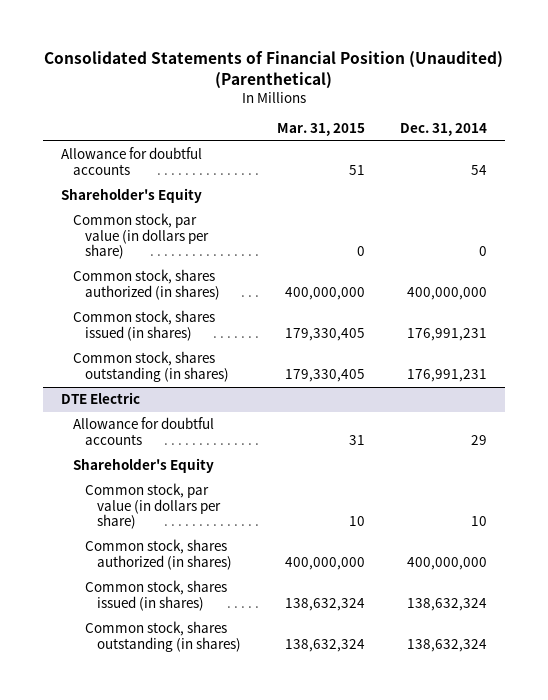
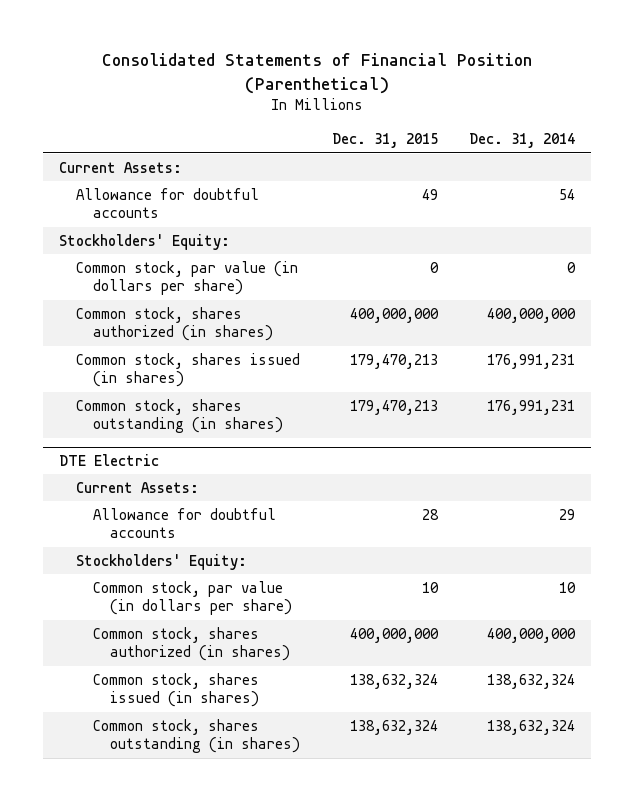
[44,50,504,89] Consolidated Statements of Financial Position (Unaudited) (Parenthetical) -> [101,53,532,94] Consolidated Statements of Financial Position (Parenthetical)
[276,123,365,137] Mar. 31, 2015 -> none
none -> [331,133,438,149] Dec. 31, 2015
none -> [58,161,182,173] Current Assets:
[61,188,203,204] Shareholder's Equity -> [58,233,230,250] Stockholders' Equity:
none -> [75,481,199,493] Current Assets:
[73,458,215,474] Shareholder's Equity -> [75,553,247,570] Stockholders' Equity:

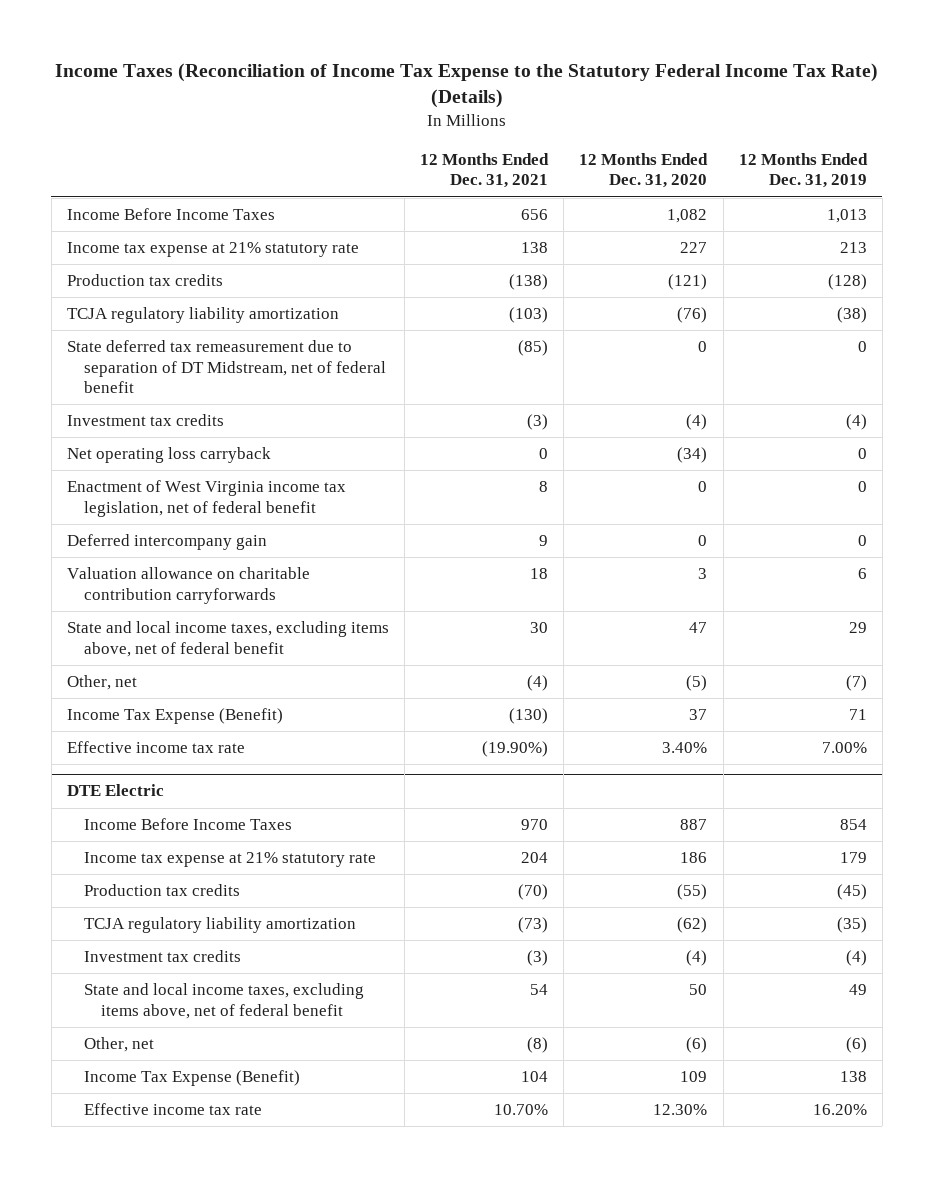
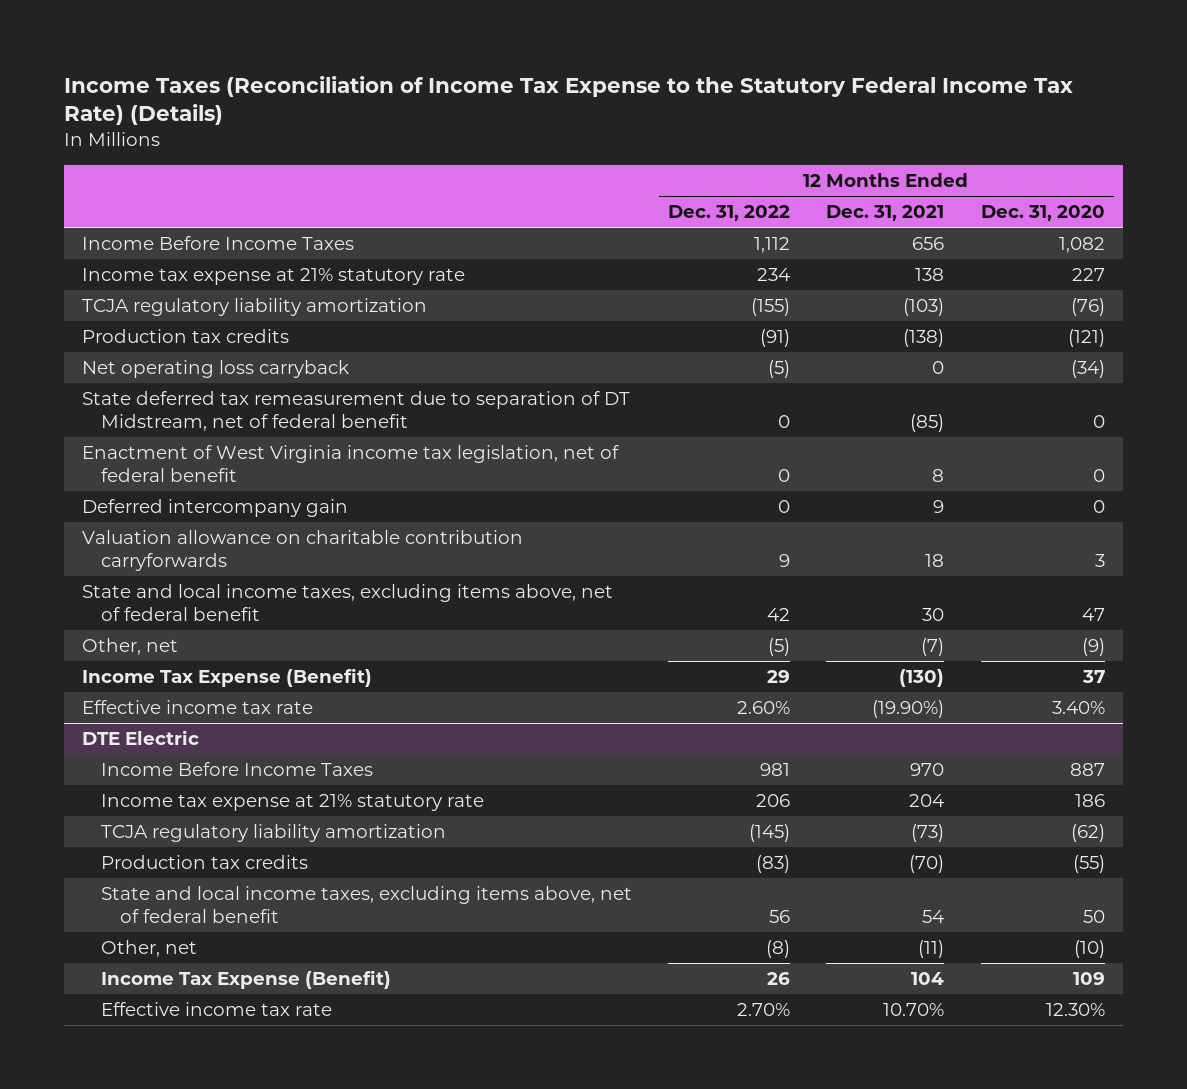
[738,152,868,189] 12 Months Ended Dec. 31, 2019 -> none
none -> [668,205,791,222] Dec. 31, 2022
[67,414,225,427] Investment tax credits -> none
[67,274,224,287] Production tax credits -> [82,329,290,344] Production tax credits
[67,340,387,394] State deferred tax remeasurement due to separation of DT Midstream, net of federal benefit -> [82,391,631,431] State deferred tax remeasurement due to separation of DT Midstream, net of federal benefit
[527,675,549,692] (4) -> [921,638,945,657] (7)
[686,675,708,692] (5) -> [1081,638,1105,657] (9)
[84,950,242,963] Investment tax credits -> none
[84,884,241,897] Production tax credits -> [100,855,308,870] Production tax credits
[527,1037,549,1054] (8) -> [918,940,945,959] (11)
[686,1037,708,1054] (6) -> [1073,940,1105,959] (10)

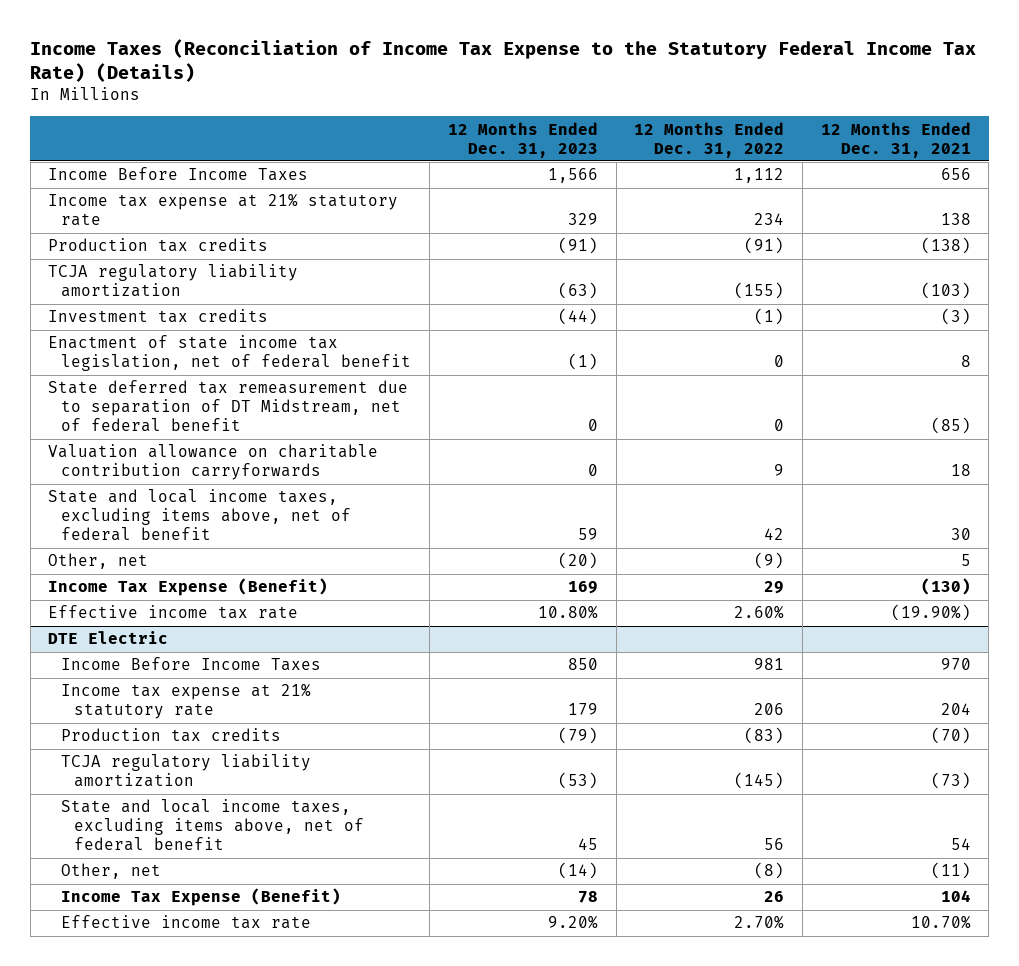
[980,205,1105,222] Dec. 31, 2020 -> none
none -> [447,121,598,158] 12 Months Ended Dec. 31, 2023
[82,360,350,379] Net operating loss carryback -> none
[82,298,428,317] TCJA regulatory liability amortization -> [48,264,299,298] TCJA regulatory liability amortization
none -> [48,309,269,324] Investment tax credits
none -> [48,335,412,372] Enactment of state income tax legislation, net of federal benefit
[82,445,620,482] Enactment of West Virginia income tax legislation, net of federal benefit -> none
[82,499,349,518] Deferred intercompany gain -> none
[768,638,791,657] (5) -> [754,552,785,570] (9)
[921,638,945,657] (7) -> [960,554,971,567] 5
[100,824,446,843] TCJA regulatory liability amortization -> [61,754,312,788] TCJA regulatory liability amortization

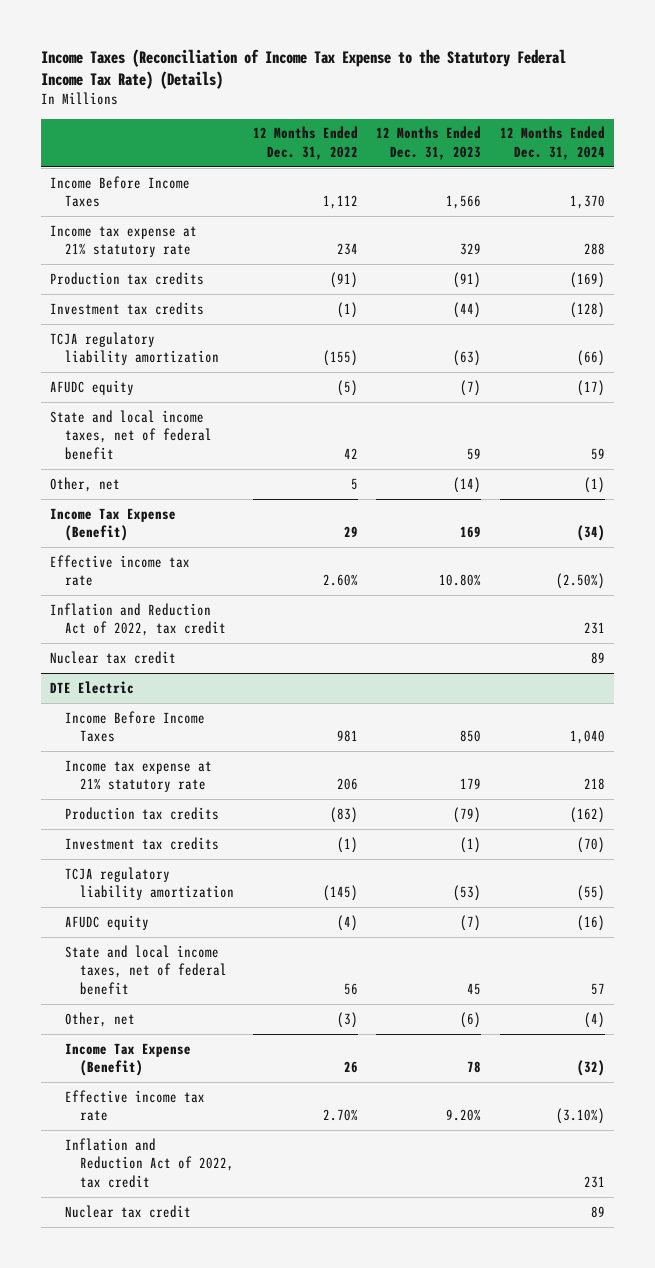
[820,121,971,158] 12 Months Ended Dec. 31, 2021 -> none
none -> [499,126,605,160] 12 Months Ended Dec. 31, 2024
[48,335,412,372] Enactment of state income tax legislation, net of federal benefit -> none
[48,380,409,433] State deferred tax remeasurement due to separation of DT Midstream, net of federal benefit -> none
[48,444,379,481] Valuation allowance on charitable contribution carryforwards -> none
[48,264,299,298] TCJA regulatory liability amortization -> [50,331,220,366] TCJA regulatory liability amortization
none -> [50,379,135,395] AFUDC equity
[48,489,352,542] State and local income taxes, excluding items above, net of federal benefit -> [50,409,213,460] State and local income taxes, net of federal benefit
[557,552,598,570] (20) -> [453,476,482,493] (14)
[754,552,785,570] (9) -> [350,477,358,490] 5
none -> [50,602,227,637] Inflation and Reduction Act of 2022, tax credit
none -> [50,650,177,664] Nuclear tax credit
none -> [65,836,220,850] Investment tax credits
none -> [65,914,150,930] AFUDC equity
[61,799,365,852] State and local income taxes, excluding items above, net of federal benefit -> [65,944,228,995] State and local income taxes, net of federal benefit
[557,862,598,880] (14) -> [460,1011,482,1028] (6)
[754,862,785,880] (8) -> [336,1011,358,1028] (3)
none -> [65,1137,235,1188] Inflation and Reduction Act of 2022, tax credit
none -> [65,1204,192,1218] Nuclear tax credit

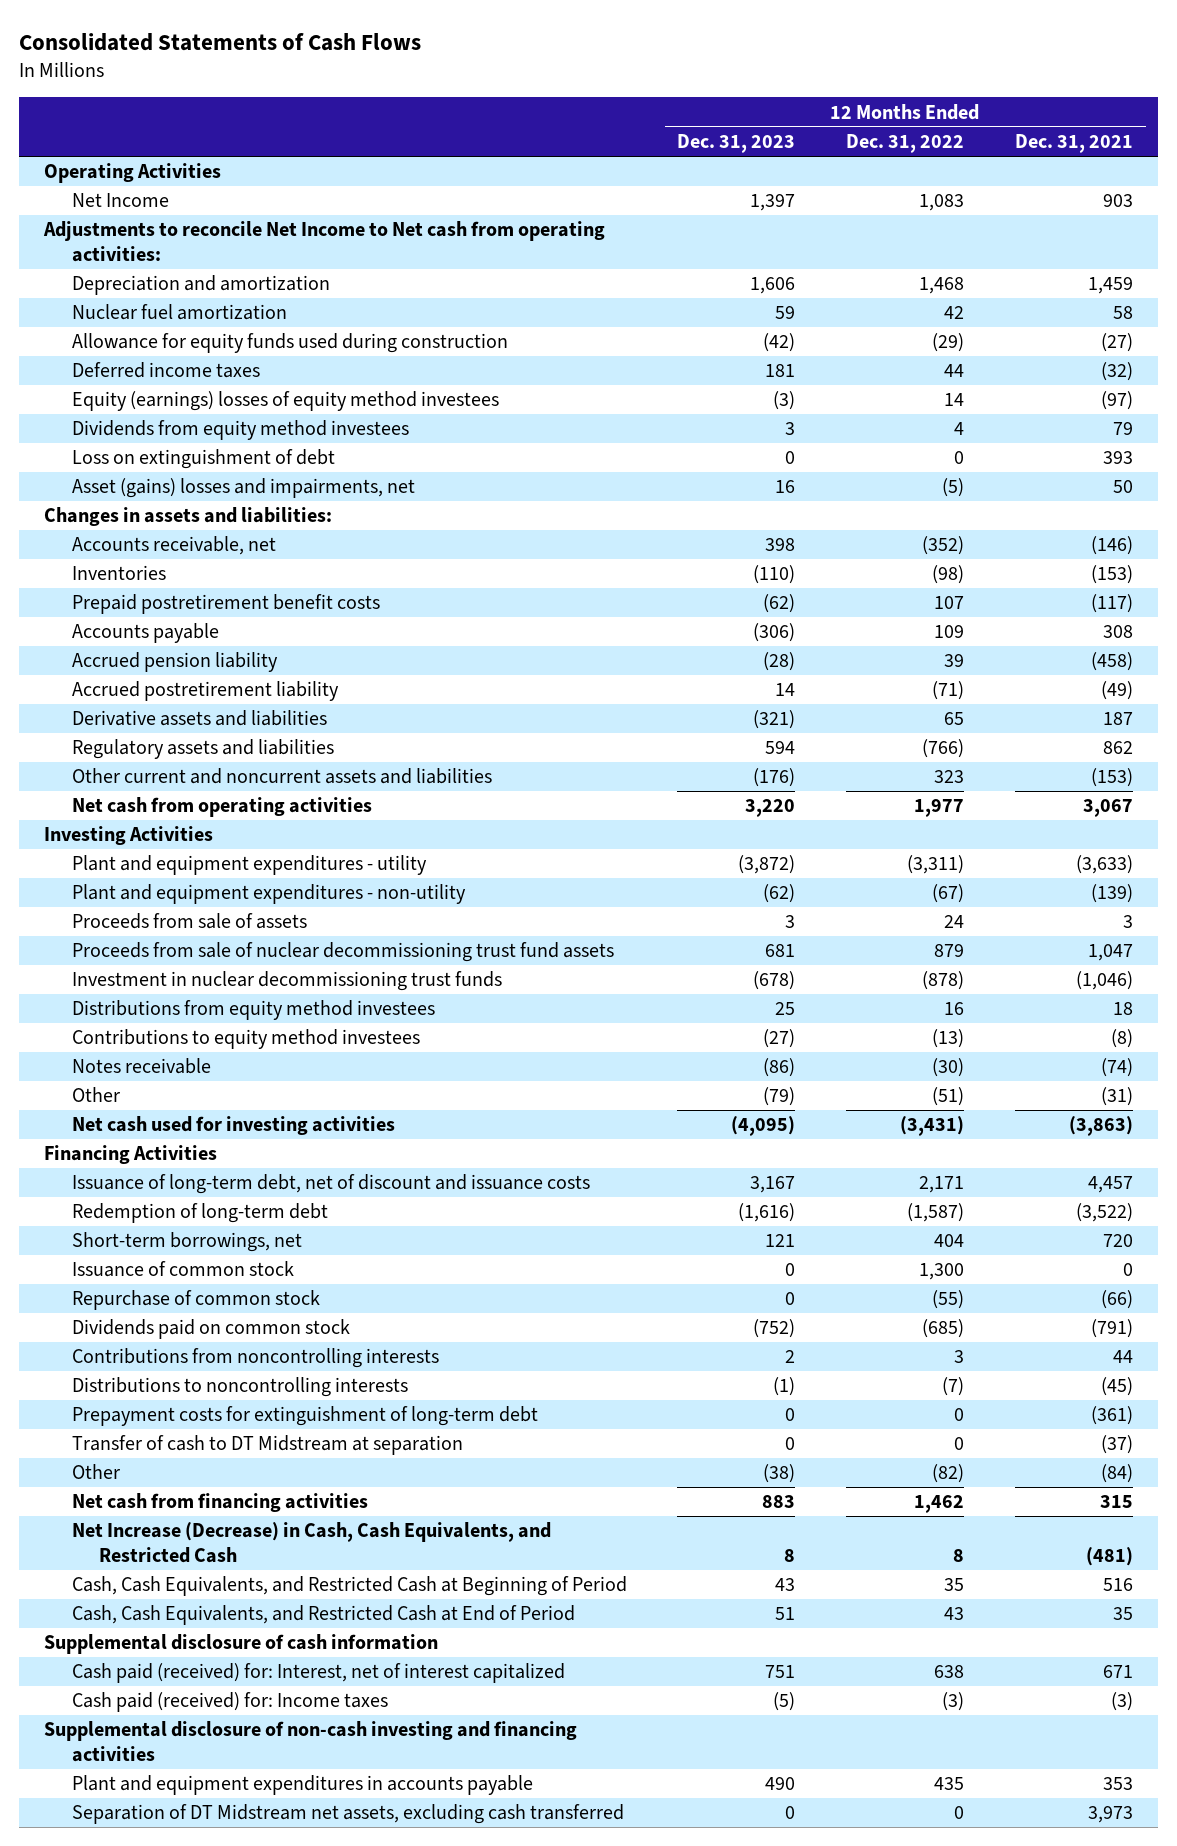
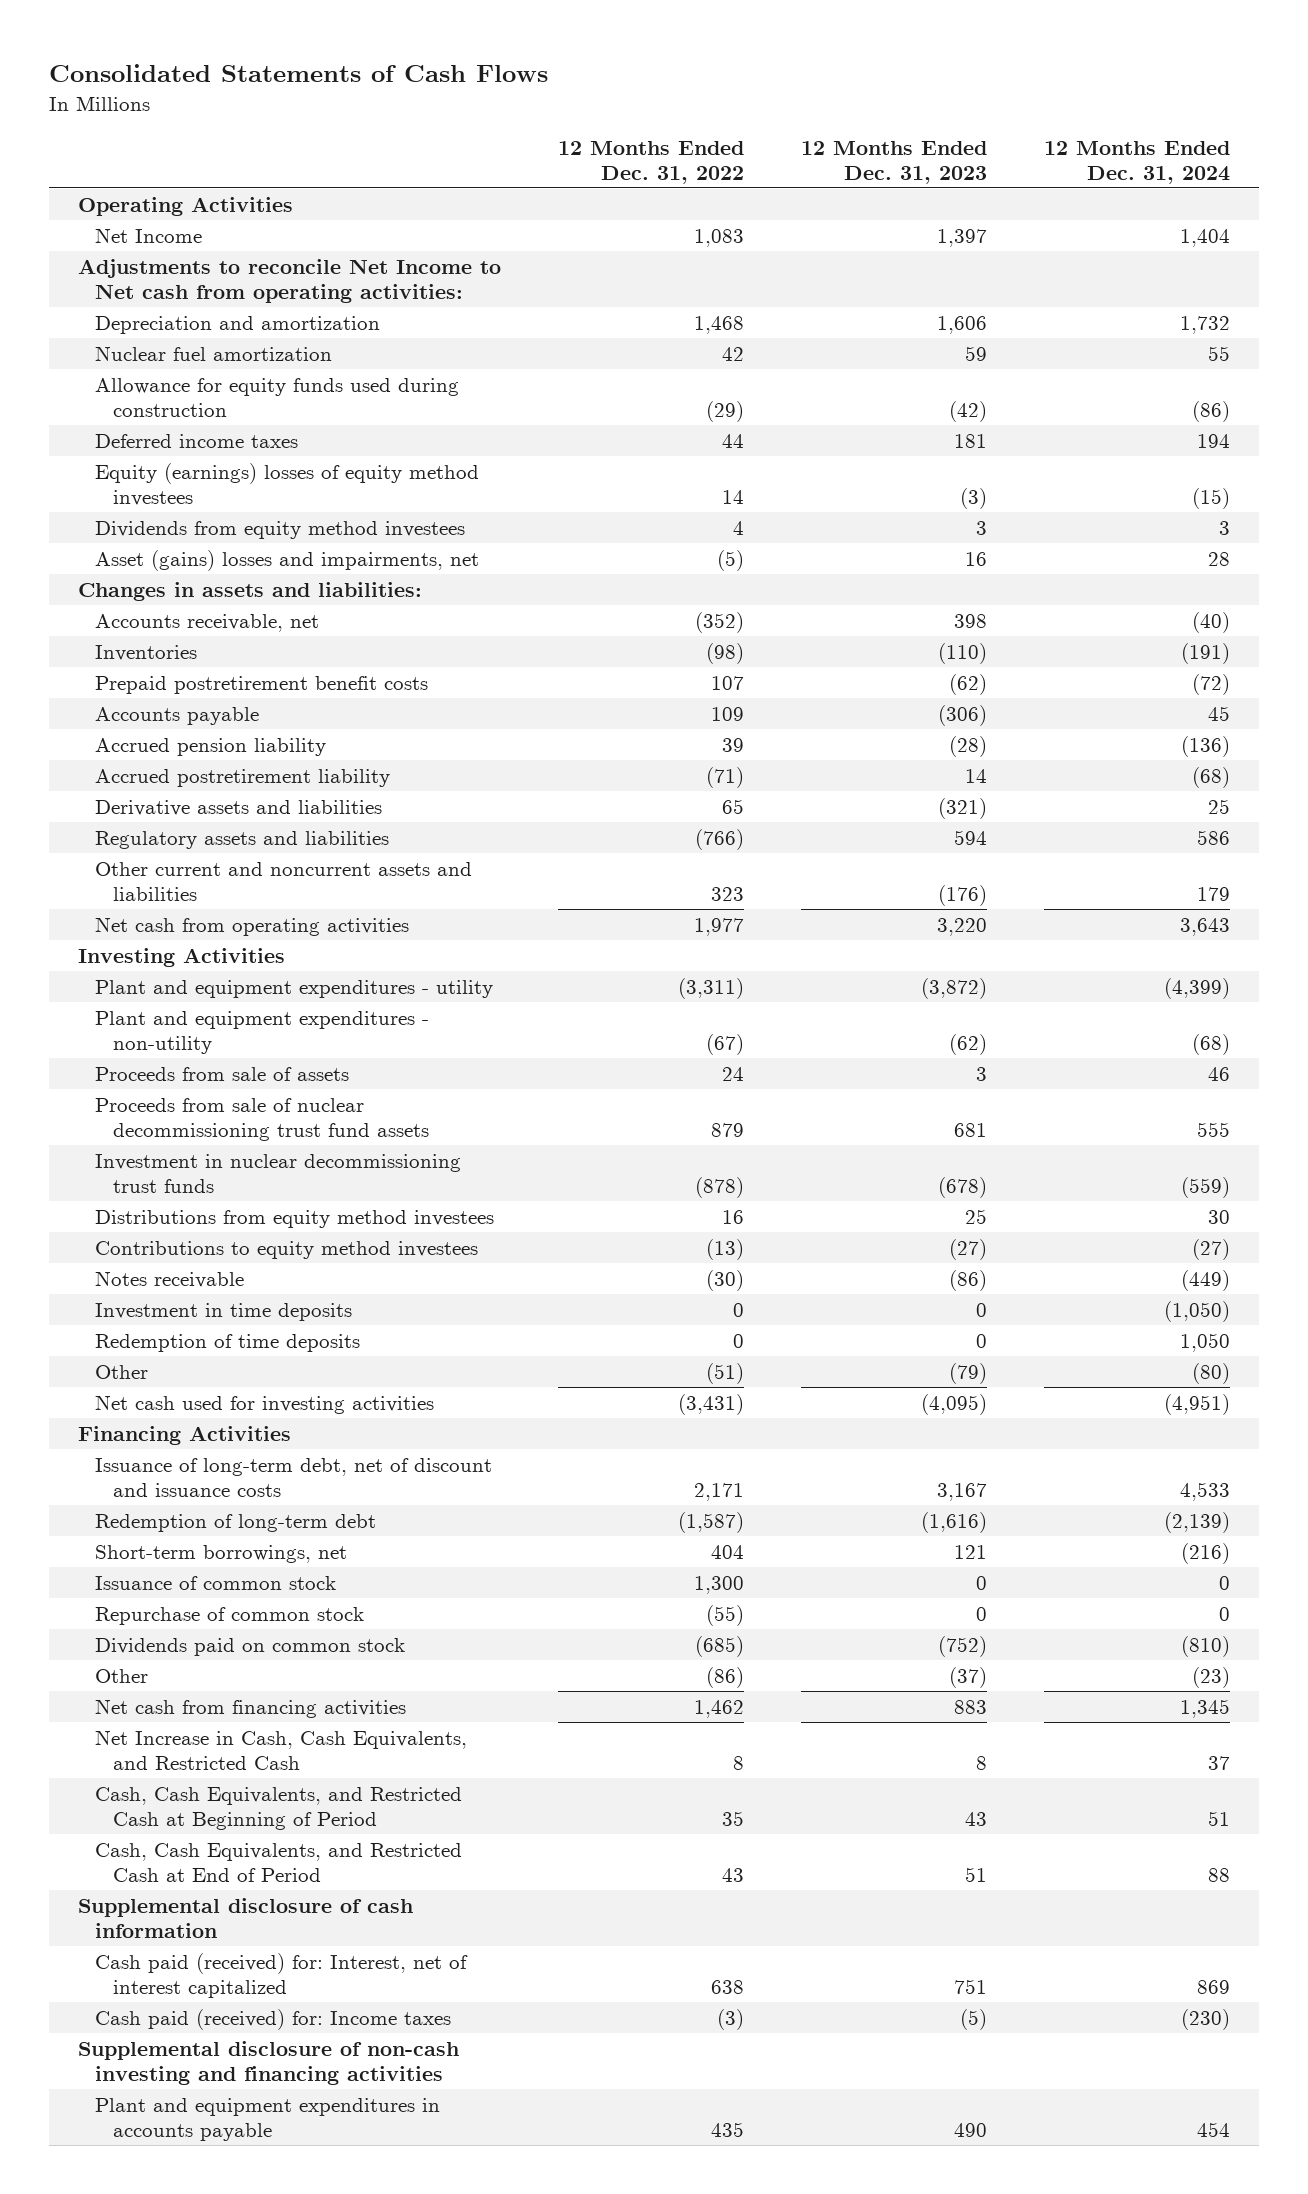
[1014,134,1133,154] Dec. 31, 2021 -> none
none -> [1044,140,1231,184] 12 Months Ended Dec. 31, 2024
[71,449,335,470] Loss on extinguishment of debt -> none
none -> [95,1302,353,1321] Investment in time deposits
none -> [95,1333,361,1352] Redemption of time deposits
[71,1348,439,1369] Contributions from noncontrolling interests -> none
[71,1377,408,1398] Distributions to noncontrolling interests -> none
[71,1406,538,1427] Prepayment costs for extinguishment of long-term debt -> none
[71,1435,463,1456] Transfer of cash to DT Midstream at separation -> none
[763,1464,796,1484] (38) -> [949,1666,988,1688] (37)
[932,1464,965,1484] (82) -> [705,1666,744,1688] (86)
[71,1522,551,1564] Net Increase (Decrease) in Cash, Cash Equivalents, and Restricted Cash -> [95,1729,468,1770] Net Increase in Cash, Cash Equivalents, and Restricted Cash
[71,1804,624,1825] Separation of DT Midstream net assets, excluding cash transferred -> none

